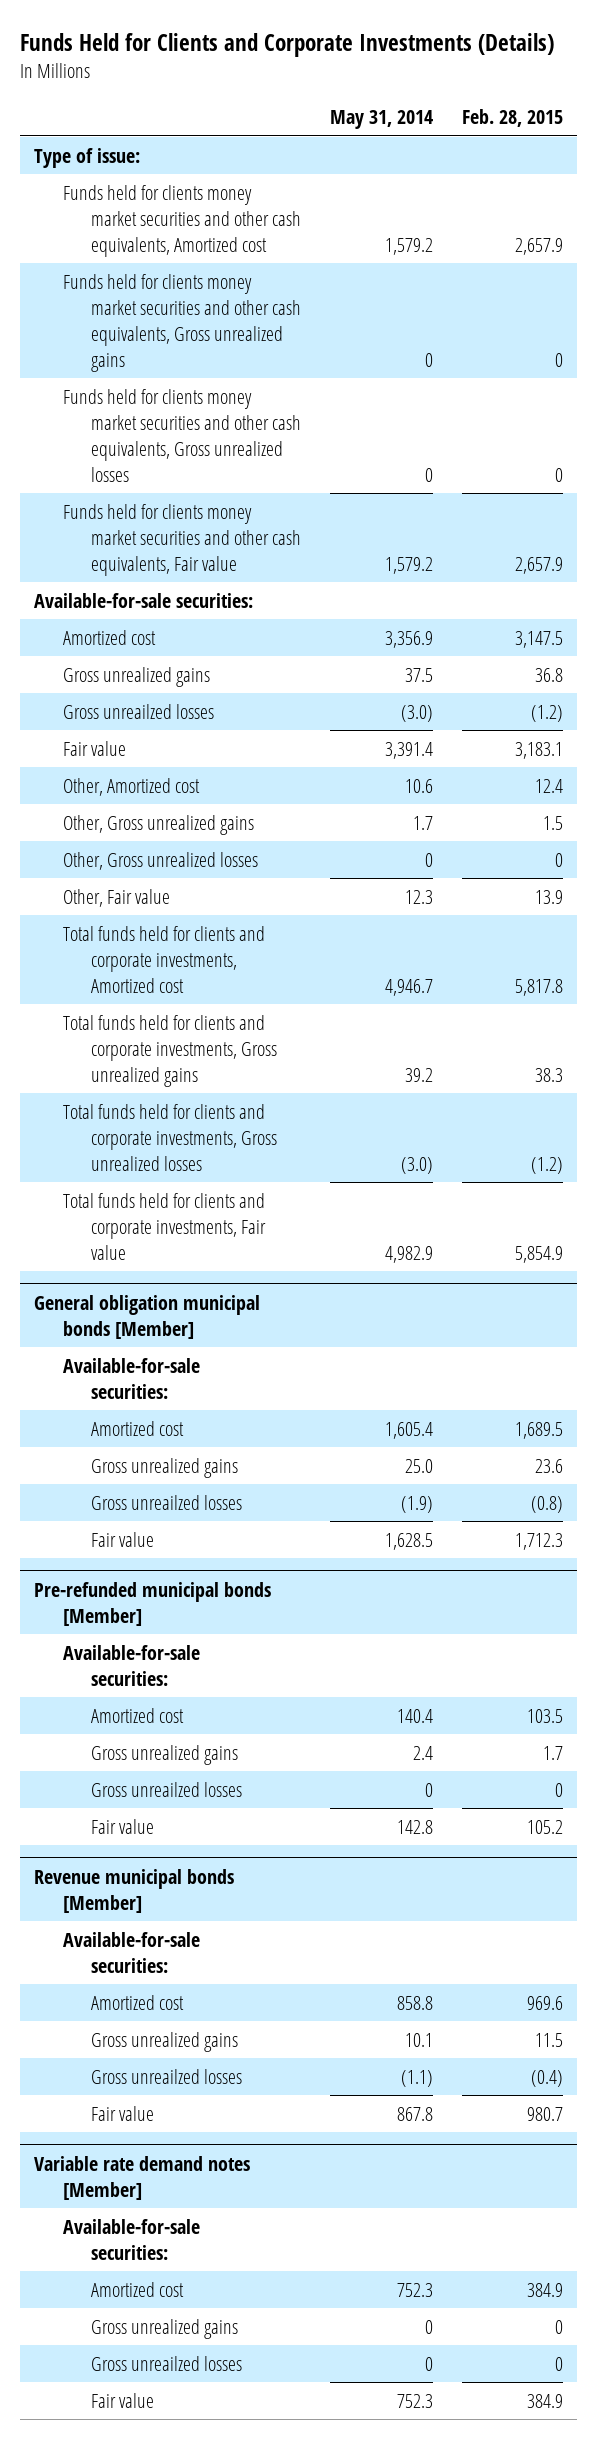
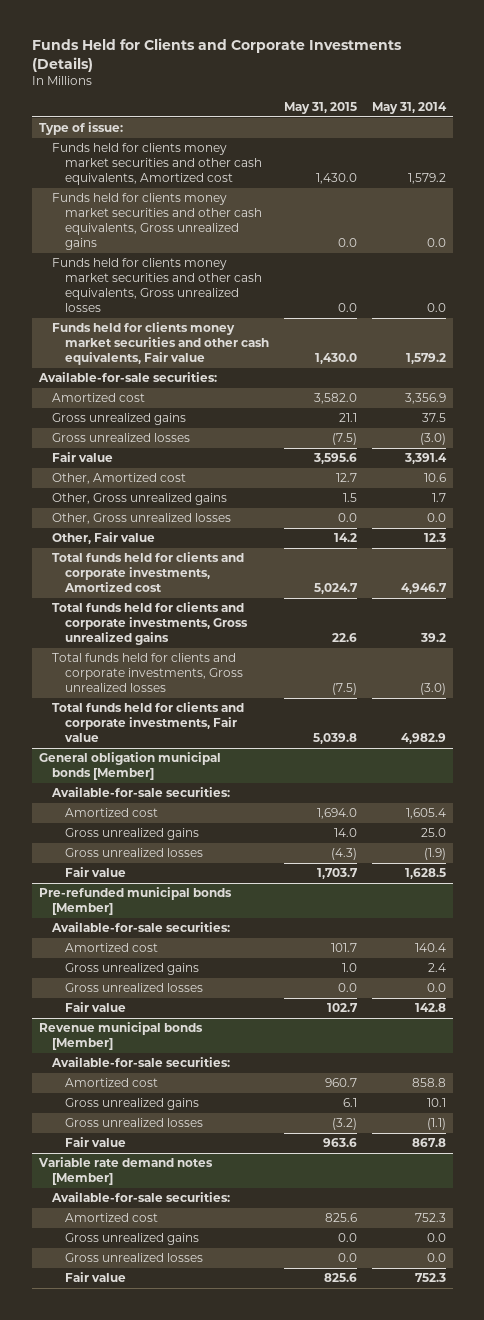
[461,108,563,127] Feb. 28, 2015 -> none
none -> [283,102,357,115] May 31, 2015
[424,352,433,367] 0 -> [426,238,446,248] 0.0
[424,467,433,482] 0 -> [426,303,446,313] 0.0
[62,703,214,719] Gross unreailzed losses -> [51,433,190,443] Gross unrealized losses
[424,852,433,867] 0 -> [426,513,446,523] 0.0
[90,1494,242,1510] Gross unreailzed losses -> [64,848,203,858] Gross unrealized losses
[90,1781,242,1797] Gross unreailzed losses -> [64,983,203,993] Gross unrealized losses
[424,1782,433,1797] 0 -> [426,983,446,993] 0.0
[90,2068,242,2084] Gross unreailzed losses -> [64,1118,203,1128] Gross unrealized losses
[424,2319,433,2334] 0 -> [426,1233,446,1243] 0.0
[90,2355,242,2371] Gross unreailzed losses -> [64,1253,203,1263] Gross unrealized losses
[424,2356,433,2371] 0 -> [426,1253,446,1263] 0.0

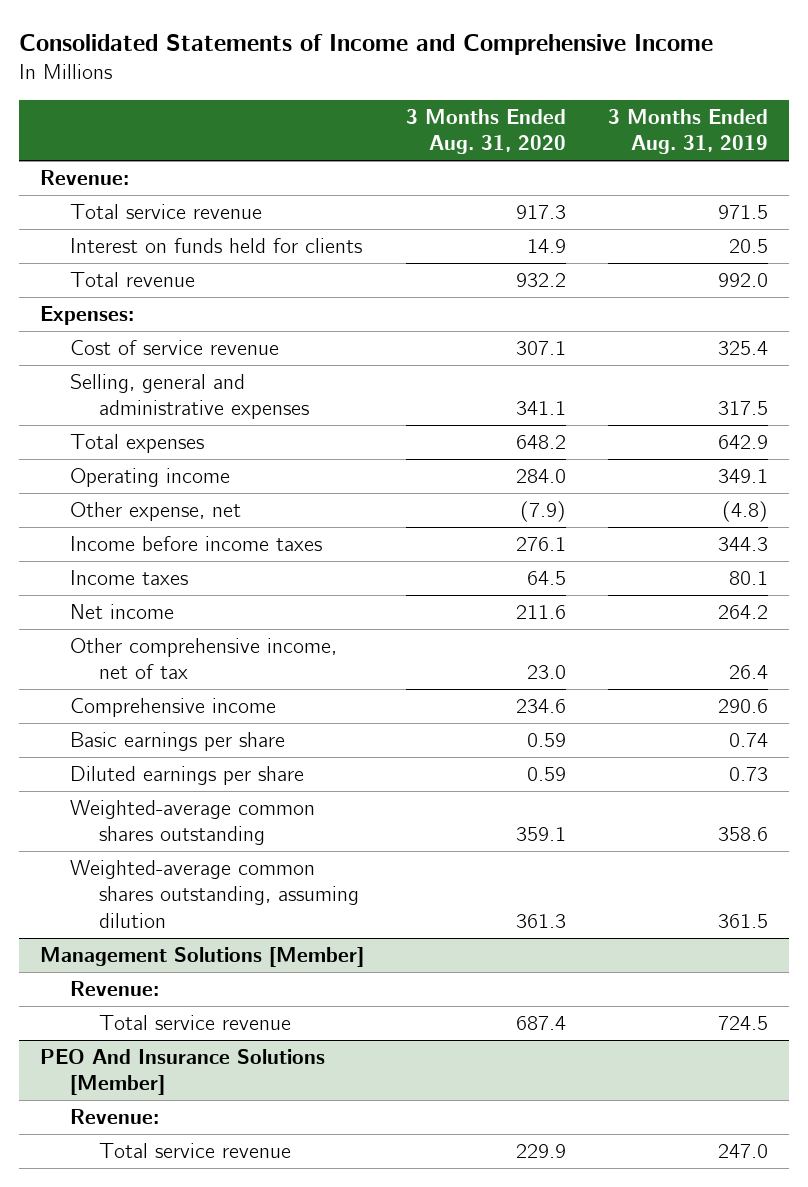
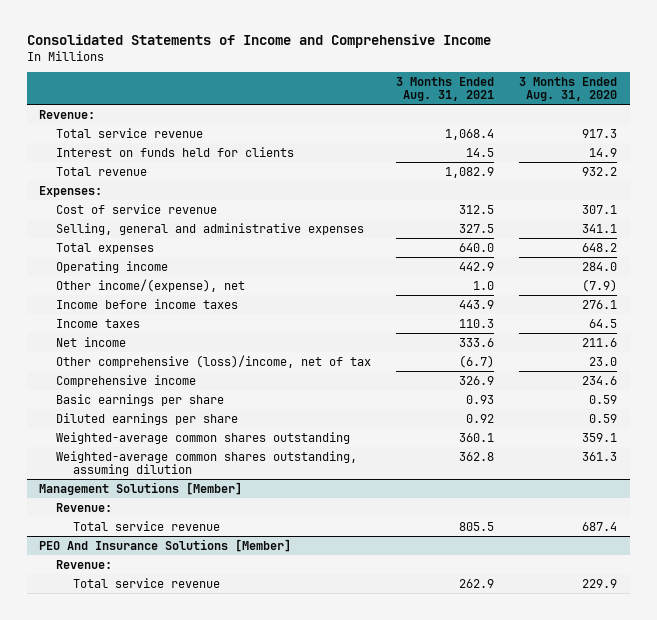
[607,109,768,155] 3 Months Ended Aug. 31, 2019 -> none
none -> [396,76,495,102] 3 Months Ended Aug. 31, 2021
[69,502,241,522] Other expense, net -> [56,278,246,292] Other income/(expense), net
[69,638,337,680] Other comprehensive income, net of tax -> [56,354,372,368] Other comprehensive (loss)/income, net of tax

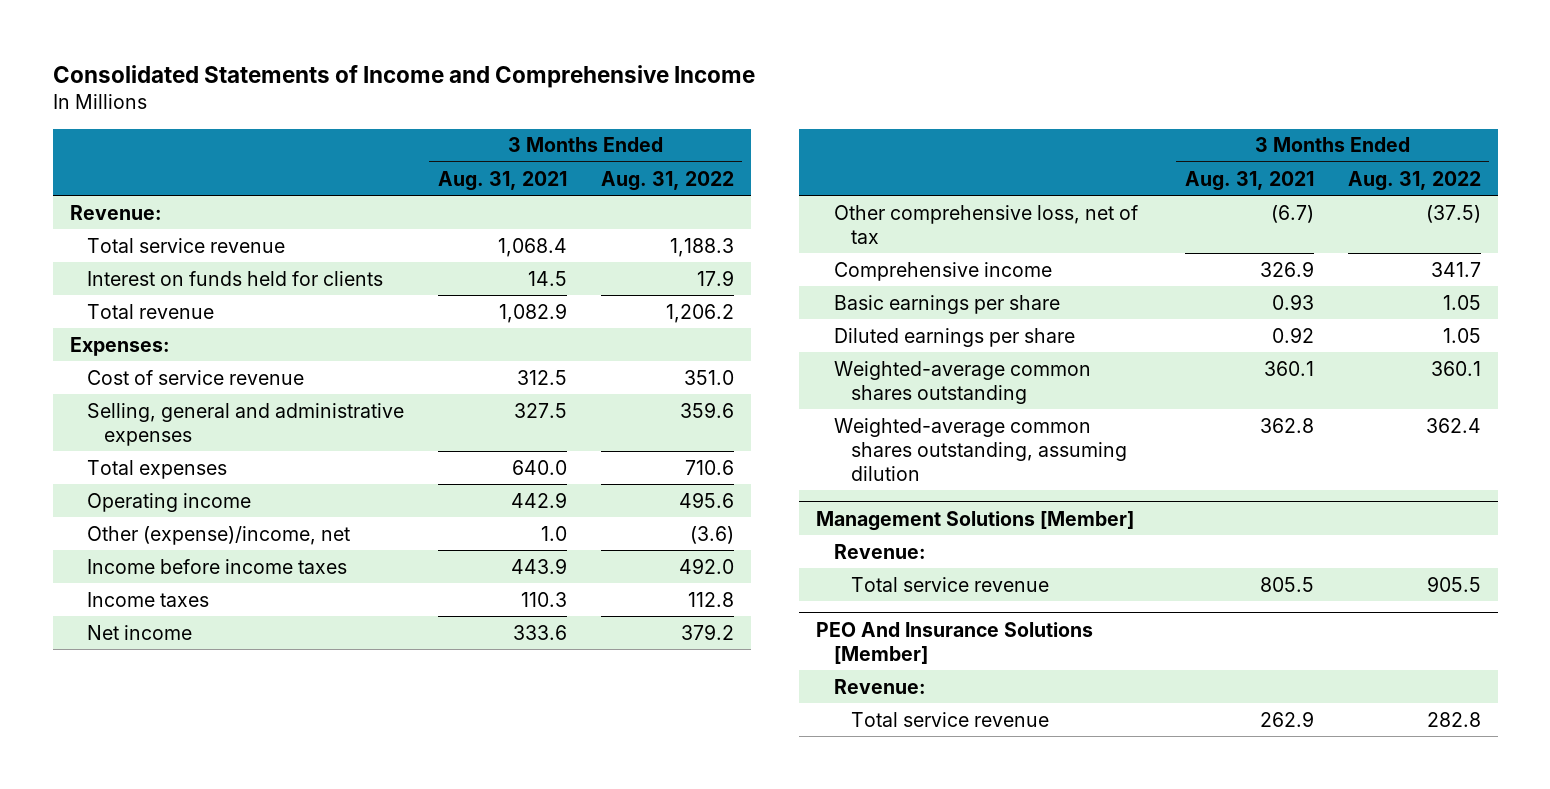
[519,76,618,102] 3 Months Ended Aug. 31, 2020 -> none
none -> [600,170,734,191] Aug. 31, 2022
[56,278,246,292] Other income/(expense), net -> [86,525,350,545] Other (expense)/income, net
[56,354,372,368] Other comprehensive (loss)/income, net of tax -> [833,204,1138,244] Other comprehensive loss, net of tax

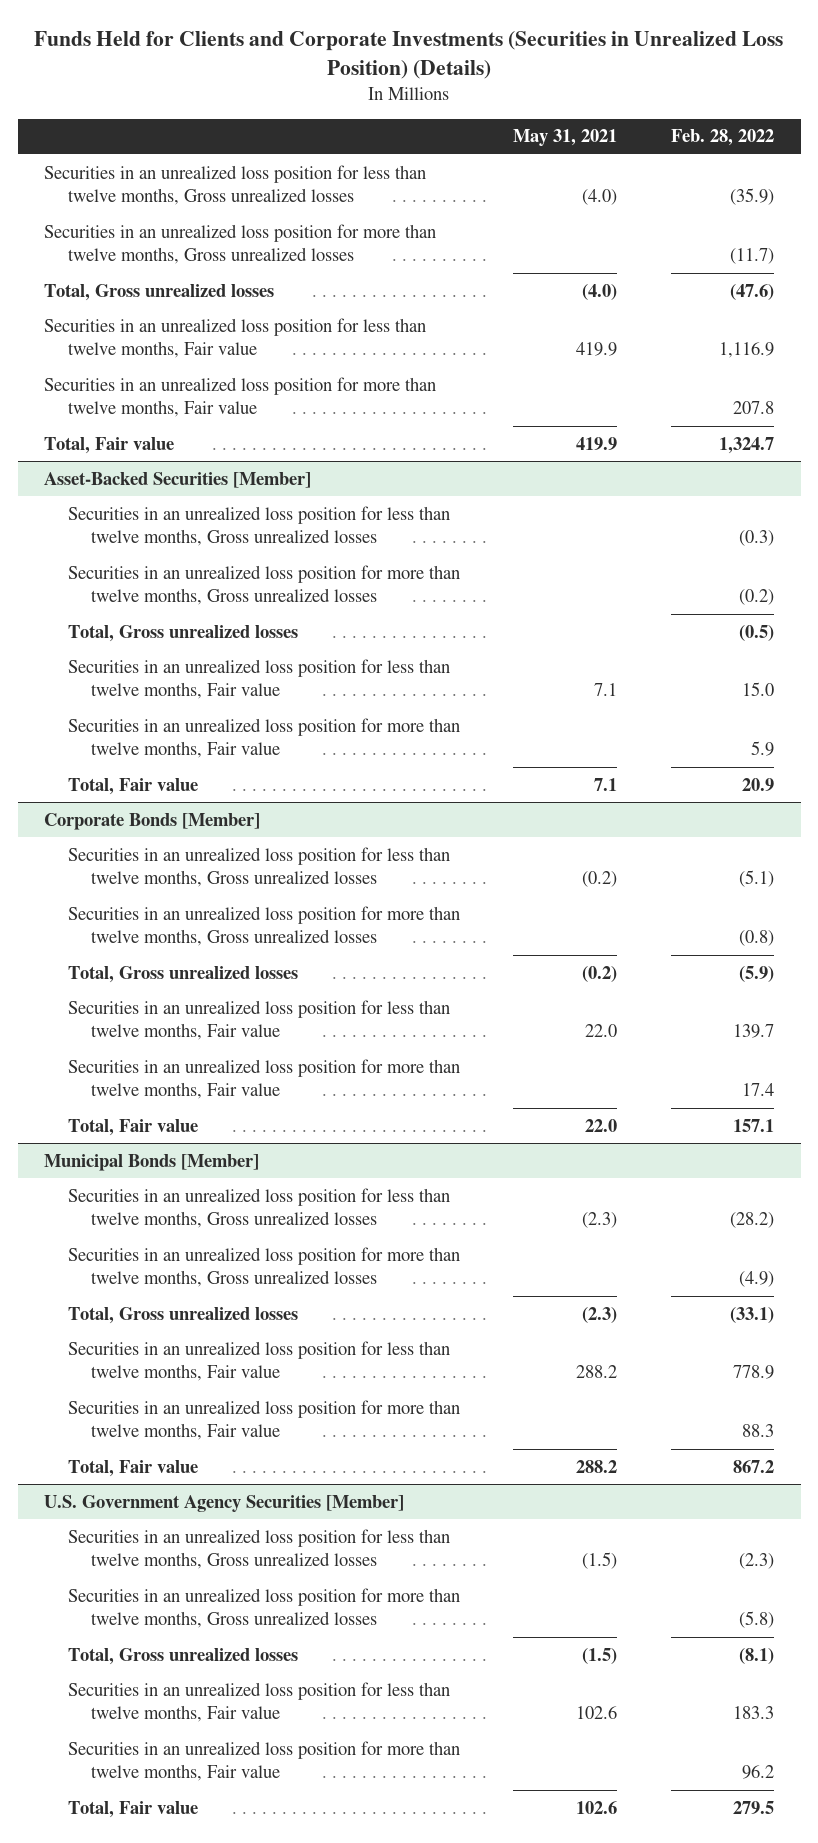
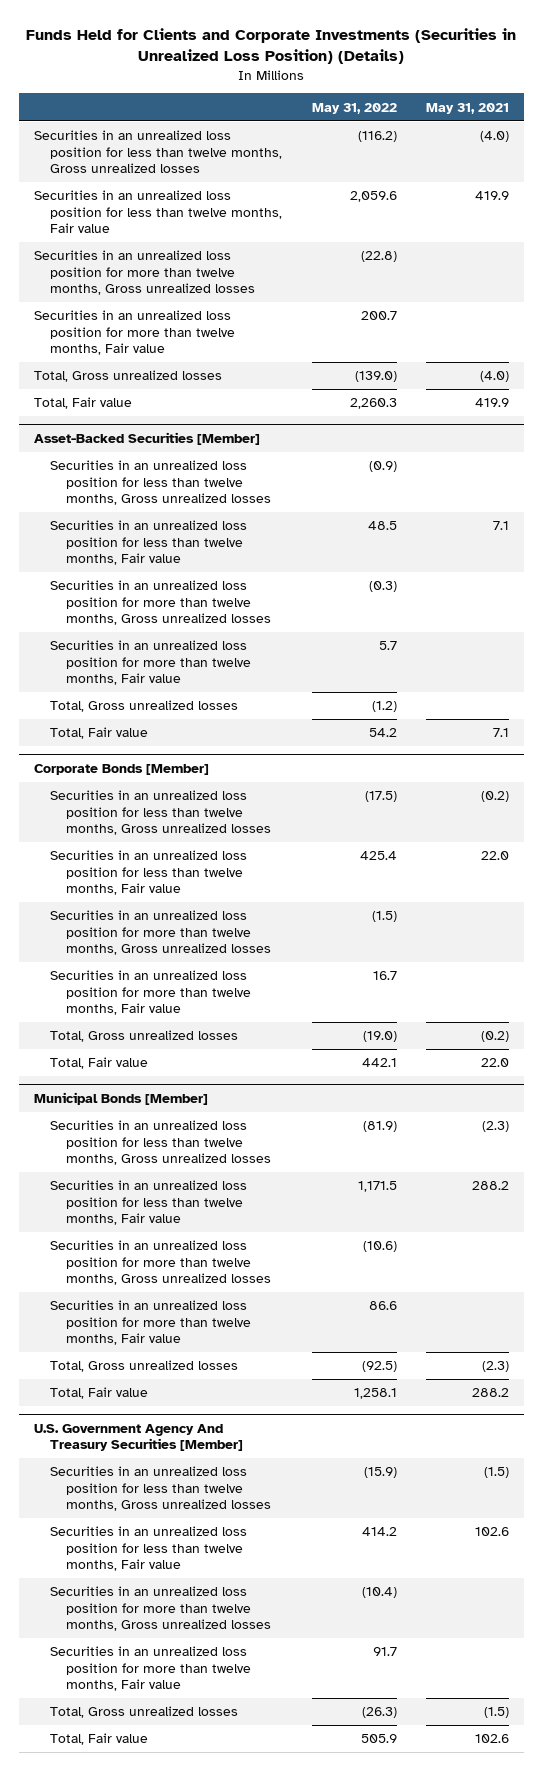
[670,129,774,147] Feb. 28, 2022 -> none
none -> [311,102,397,114] May 31, 2022
[44,223,437,265] Securities in an unrealized loss position for more than twelve months, Gross unrealized losses -> [33,250,255,296] Securities in an unrealized loss position for more than twelve months, Gross unrealized losses
[44,283,275,301] Total, Gross unrealized losses -> [33,370,222,383] Total, Gross unrealized losses
[67,564,460,606] Securities in an unrealized loss position for more than twelve months, Gross unrealized losses -> [49,580,272,626] Securities in an unrealized loss position for more than twelve months, Gross unrealized losses
[67,624,298,642] Total, Gross unrealized losses -> [49,700,238,713] Total, Gross unrealized losses
[67,905,460,947] Securities in an unrealized loss position for more than twelve months, Gross unrealized losses -> [49,910,272,956] Securities in an unrealized loss position for more than twelve months, Gross unrealized losses
[67,965,298,983] Total, Gross unrealized losses -> [49,1030,238,1043] Total, Gross unrealized losses
[67,1246,460,1288] Securities in an unrealized loss position for more than twelve months, Gross unrealized losses -> [49,1240,272,1286] Securities in an unrealized loss position for more than twelve months, Gross unrealized losses
[67,1306,298,1324] Total, Gross unrealized losses -> [49,1360,238,1373] Total, Gross unrealized losses
[44,1494,405,1512] U.S. Government Agency Securities [Member] -> [33,1423,243,1452] U.S. Government Agency And Treasury Securities [Member]
[67,1587,460,1629] Securities in an unrealized loss position for more than twelve months, Gross unrealized losses -> none
[67,1647,298,1665] Total, Gross unrealized losses -> none
none -> [49,1586,272,1632] Securities in an unrealized loss position for more than twelve months, Gross unrealized losses
none -> [49,1706,238,1719] Total, Gross unrealized losses

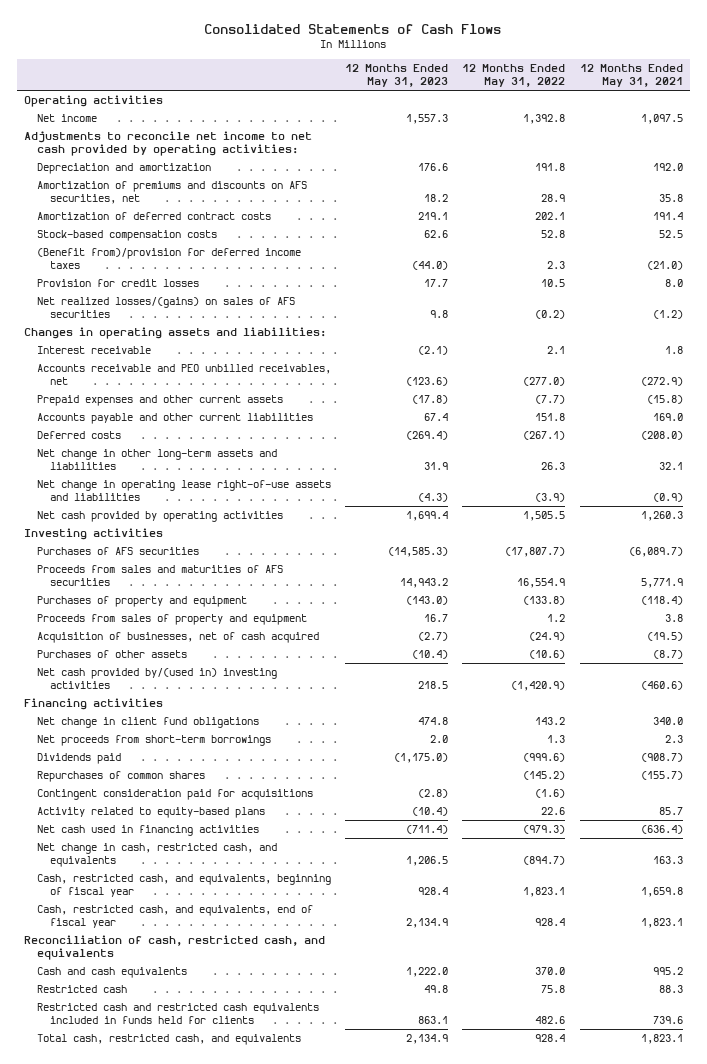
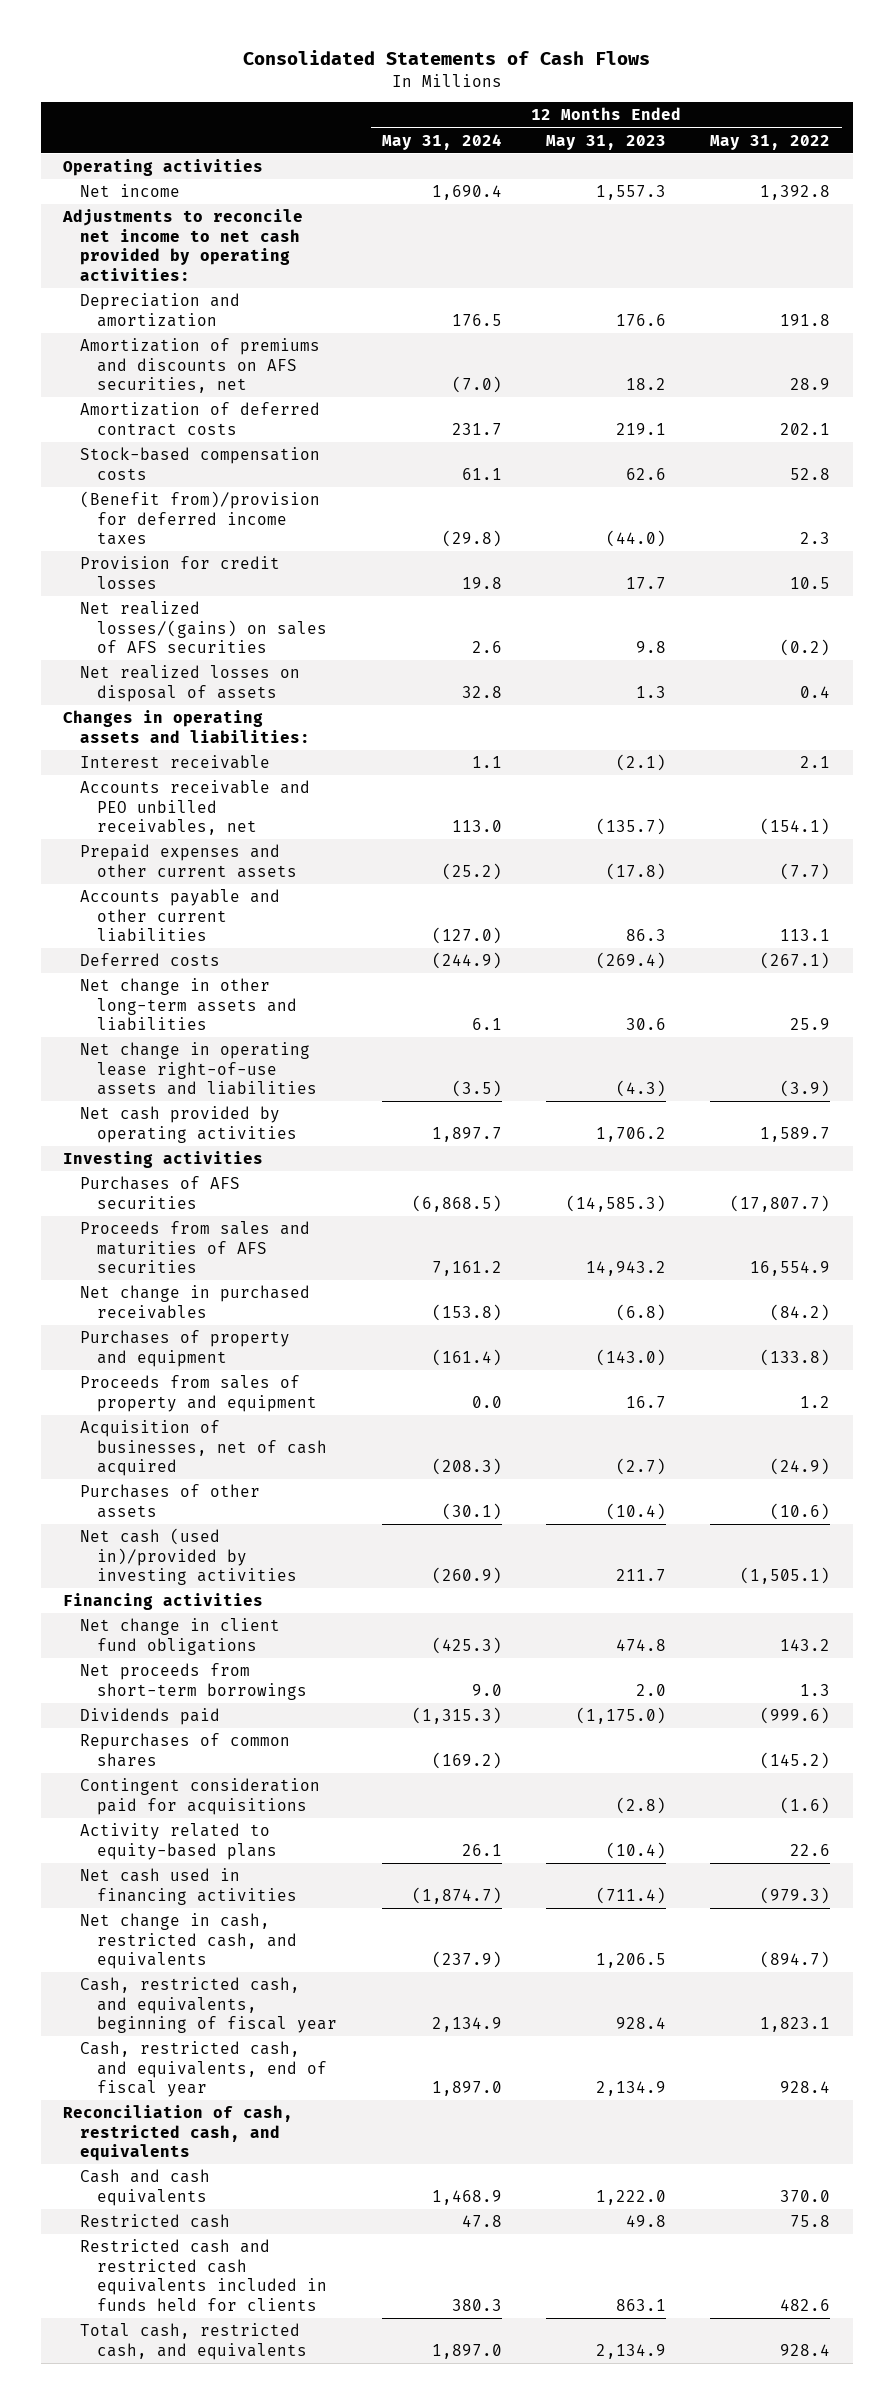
[579,64,683,88] 12 Months Ended May 31, 2021 -> none
none -> [381,133,502,150] May 31, 2024
none -> [80,665,301,702] Net realized losses on disposal of assets
[406,377,449,387] (123.6) -> [596,818,667,836] (135.7)
[523,377,566,387] (277.0) -> [760,818,831,836] (154.1)
[424,413,449,422] 67.4 -> [626,929,667,942] 86.3
[535,413,566,422] 151.8 -> [780,929,831,942] 113.1
[424,462,449,471] 31.9 -> [626,1018,667,1031] 30.6
[541,462,566,471] 26.3 -> [790,1018,831,1031] 25.9
[406,511,449,522] 1,699.4 -> [596,1126,667,1142] 1,706.2
[523,511,566,522] 1,505.5 -> [760,1126,831,1142] 1,589.7
none -> [80,1285,311,1319] Net change in purchased receivables
[37,668,278,690] Net cash provided by/(used in) investing activities -> [80,1528,298,1586] Net cash (used in)/provided by investing activities
[418,681,449,690] 218.5 -> [616,1569,667,1582] 211.7
[511,681,566,692] (1,420.9) -> [740,1567,831,1585] (1,505.1)

